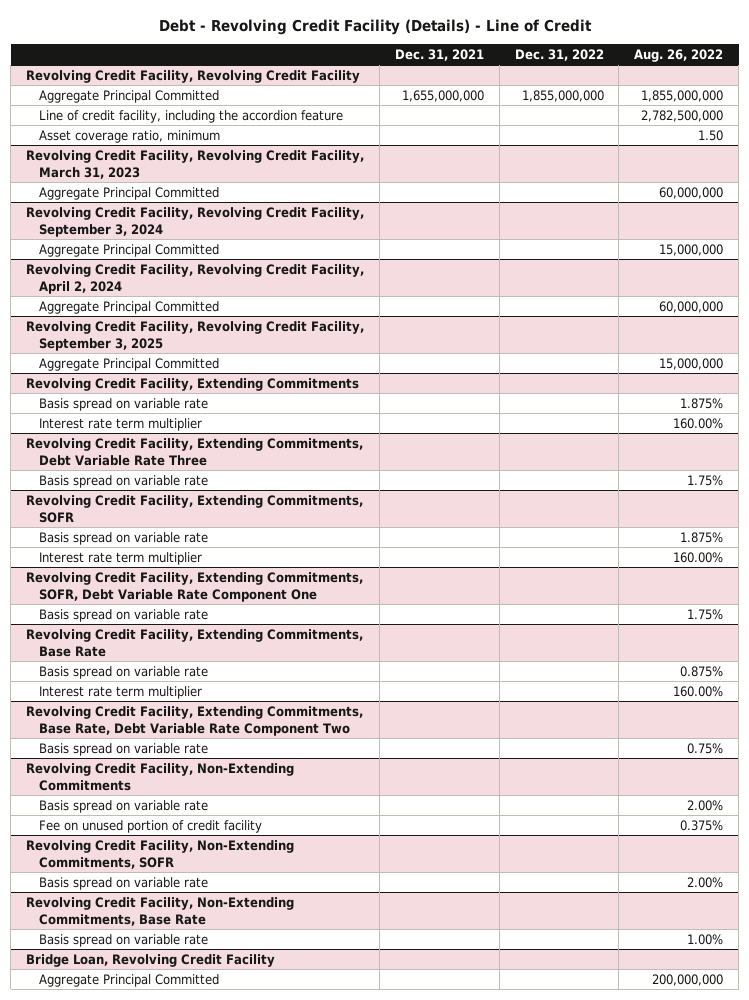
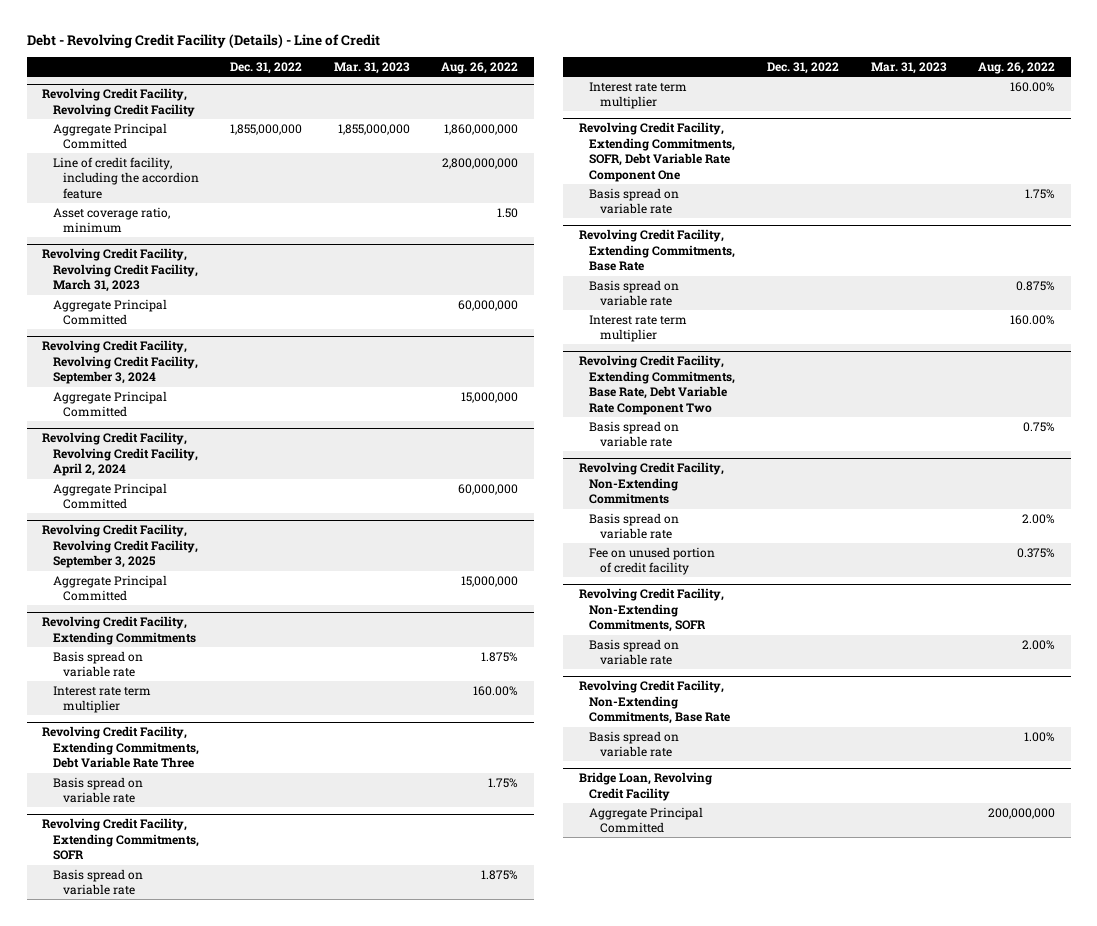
[394,48,484,61] Dec. 31, 2021 -> none
none -> [333,61,410,74] Mar. 31, 2023
[641,89,724,102] 1,855,000,000 -> [444,123,519,135] 1,860,000,000
[641,109,724,122] 2,782,500,000 -> [442,157,519,169] 2,800,000,000

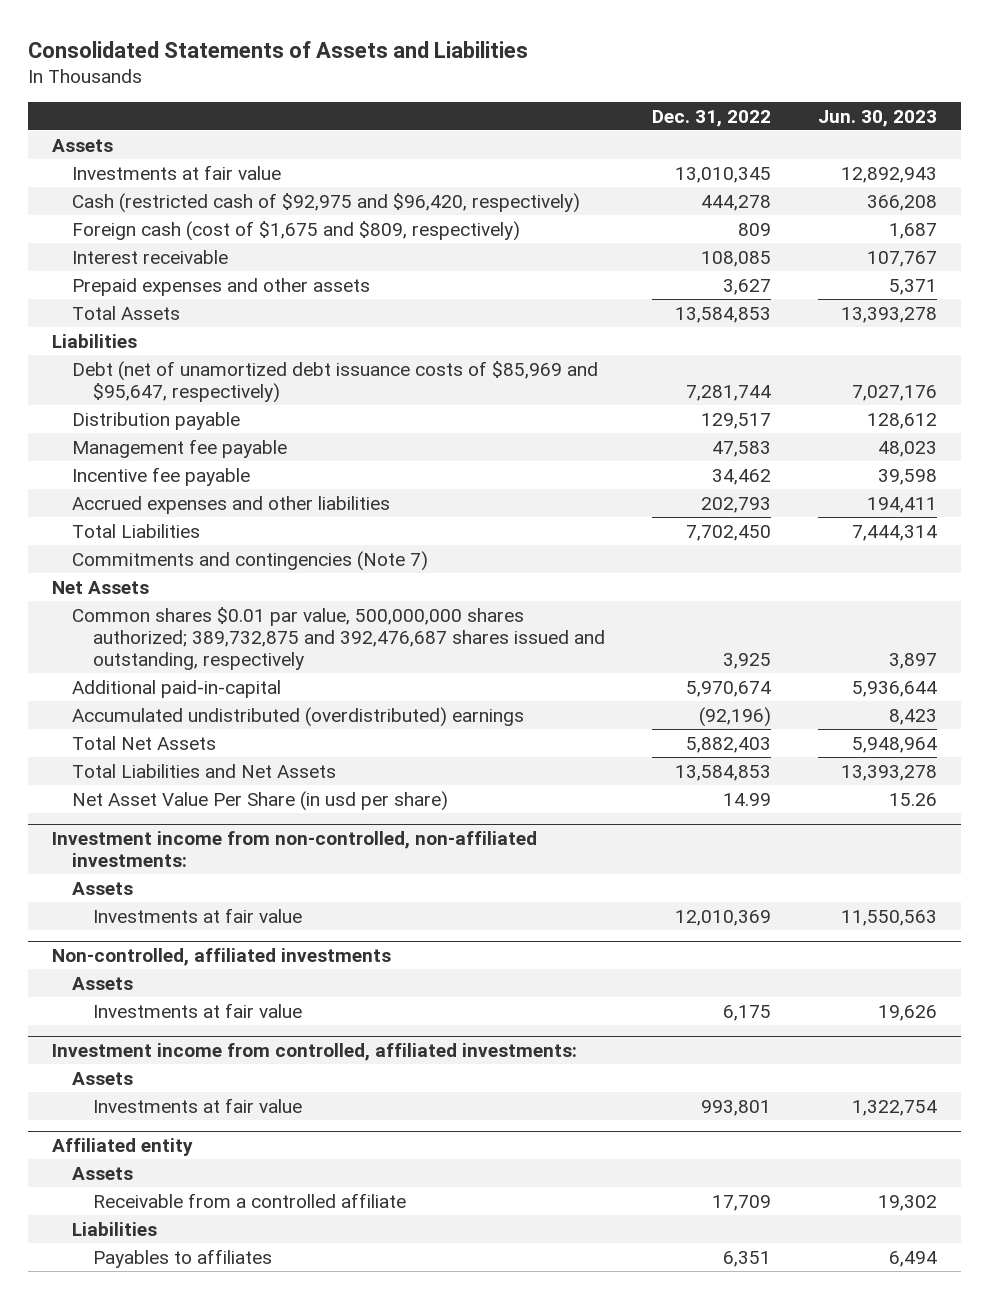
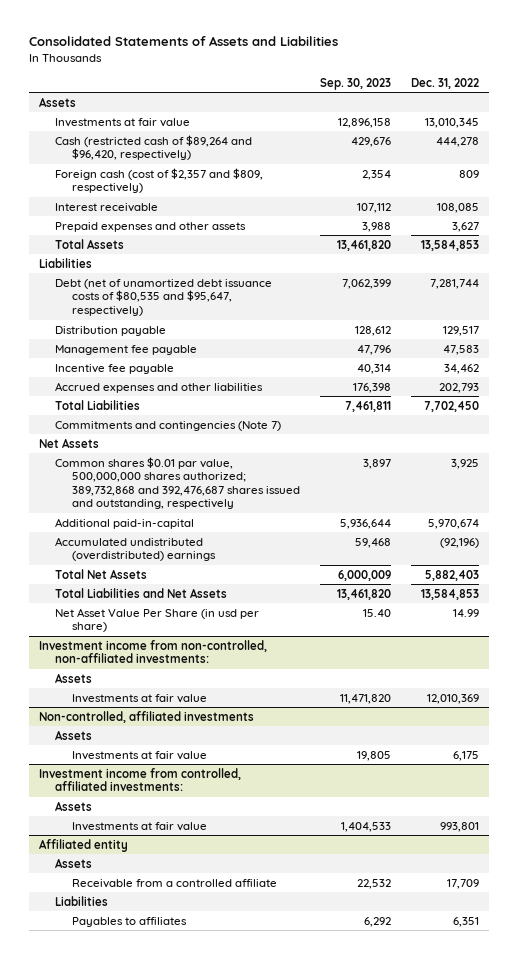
[818,109,938,127] Jun. 30, 2023 -> none
none -> [320,77,392,90] Sep. 30, 2023
[72,192,581,213] Cash (restricted cash of $92,975 and $96,420, respectively) -> [55,134,253,161] Cash (restricted cash of $89,264 and $96,420, respectively)
[72,220,521,241] Foreign cash (cost of $1,675 and $809, respectively) -> [55,167,264,194] Foreign cash (cost of $2,357 and $809, respectively)
[72,360,599,403] Debt (net of unamortized debt issuance costs of $85,969 and $95,647, respectively) -> [55,278,273,316] Debt (net of unamortized debt issuance costs of $80,535 and $95,647, respectively)
[72,606,606,671] Common shares $0.01 par value, 500,000,000 shares authorized; 389,732,875 and 392,476,687 shares issued and outstanding, respectively -> [55,456,300,510] Common shares $0.01 par value, 500,000,000 shares authorized; 389,732,868 and 392,476,687 shares issued and outstanding, respectively

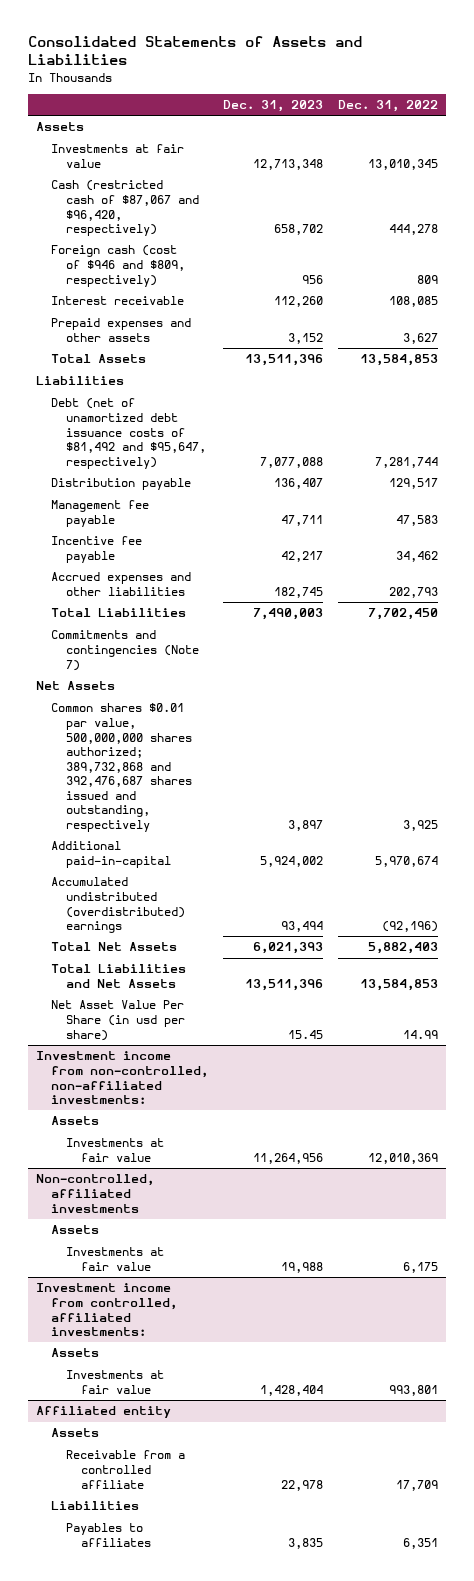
[320,77,392,90] Sep. 30, 2023 -> none
none -> [222,100,323,113] Dec. 31, 2023
[55,134,253,161] Cash (restricted cash of $89,264 and $96,420, respectively) -> [50,180,200,237] Cash (restricted cash of $87,067 and $96,420, respectively)
[55,167,264,194] Foreign cash (cost of $2,357 and $809, respectively) -> [50,245,186,287] Foreign cash (cost of $946 and $809, respectively)
[55,278,273,316] Debt (net of unamortized debt issuance costs of $80,535 and $95,647, respectively) -> [50,398,207,469] Debt (net of unamortized debt issuance costs of $81,492 and $95,647, respectively)

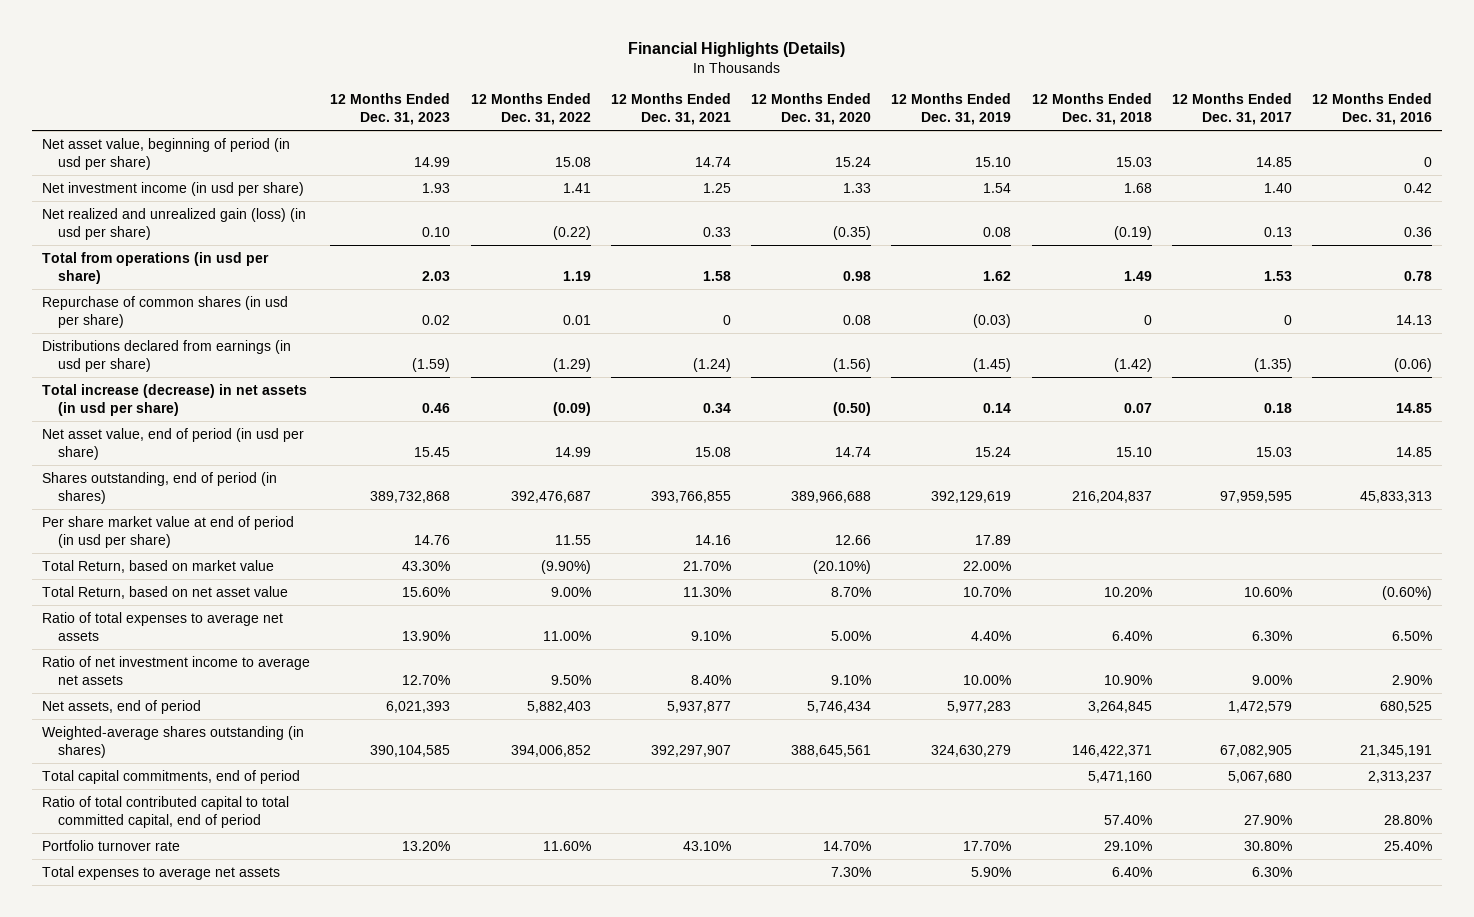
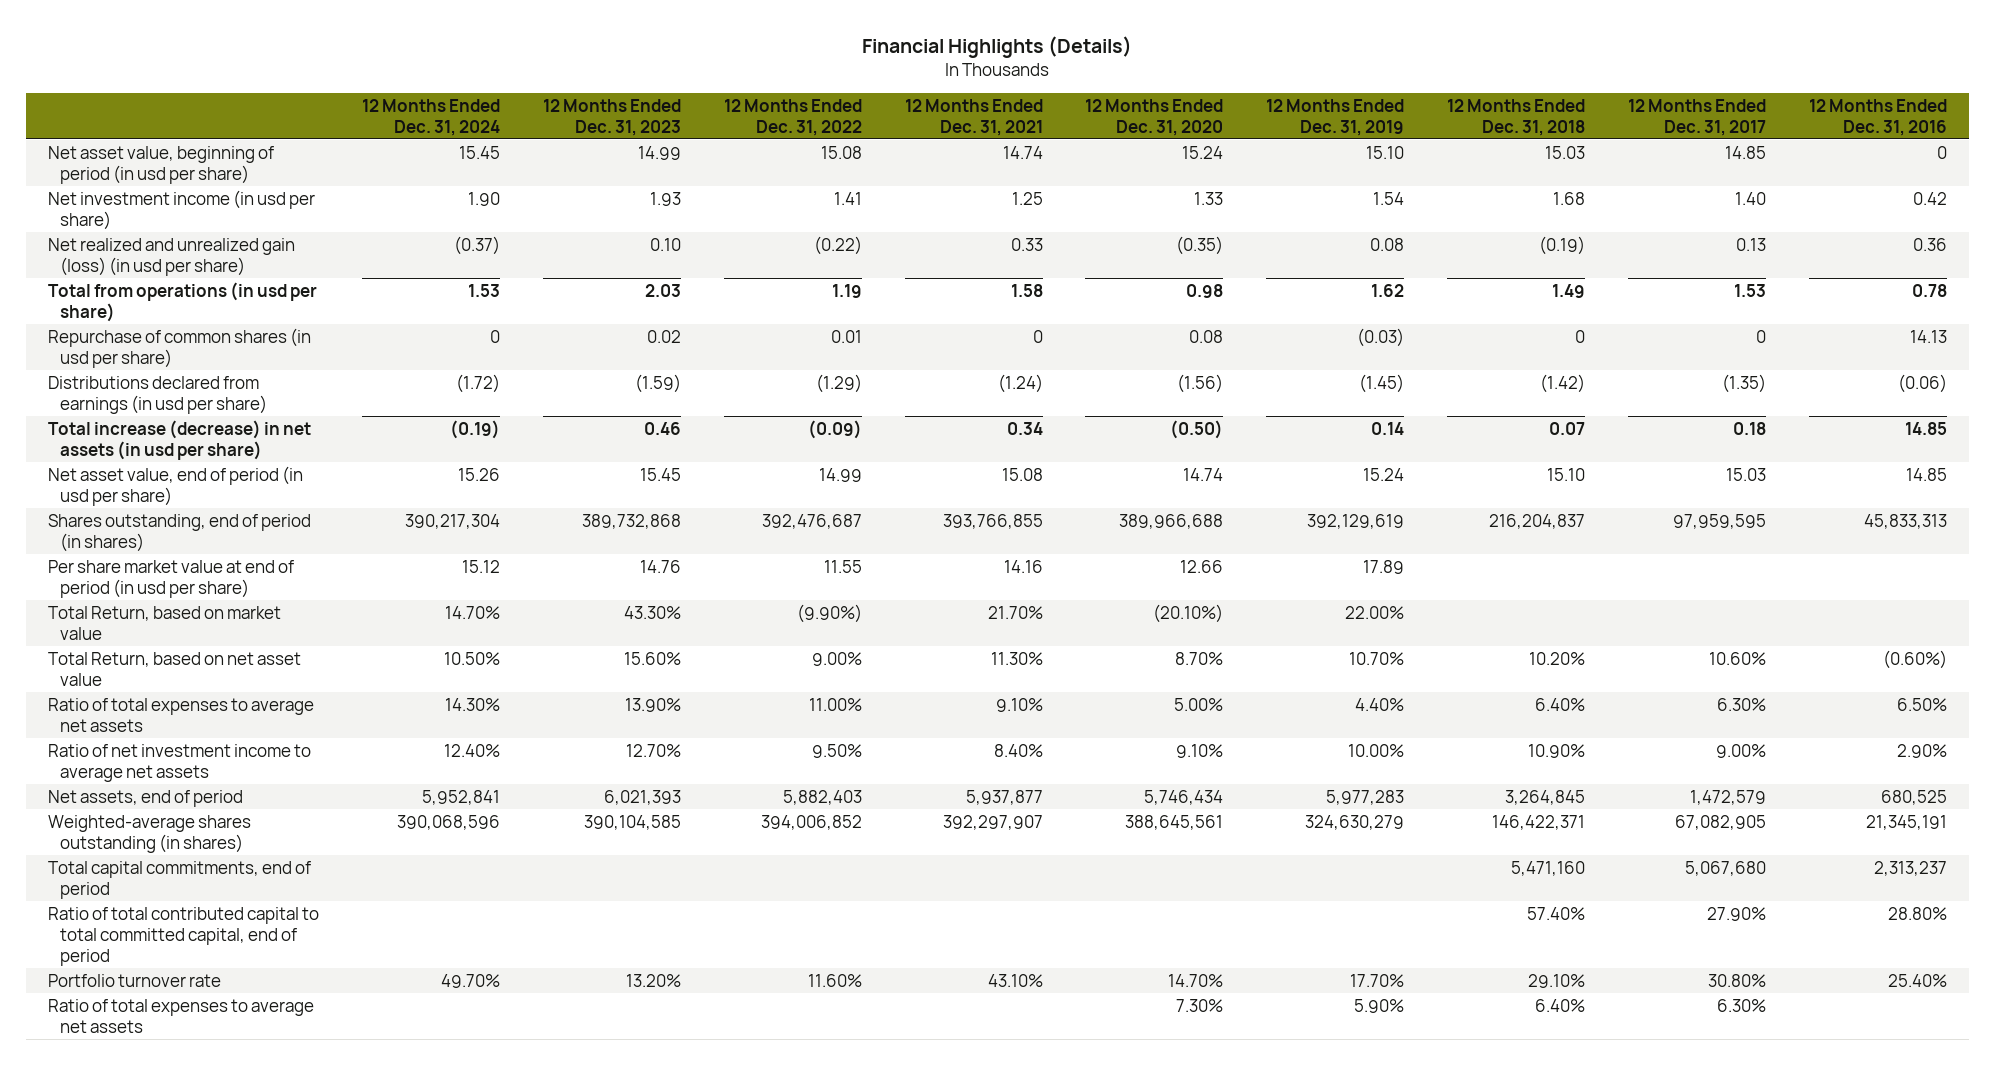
none -> [361,98,500,136] 12 Months Ended Dec. 31, 2024
[42,865,281,880] Total expenses to average net assets -> [47,998,314,1033] Ratio of total expenses to average net assets

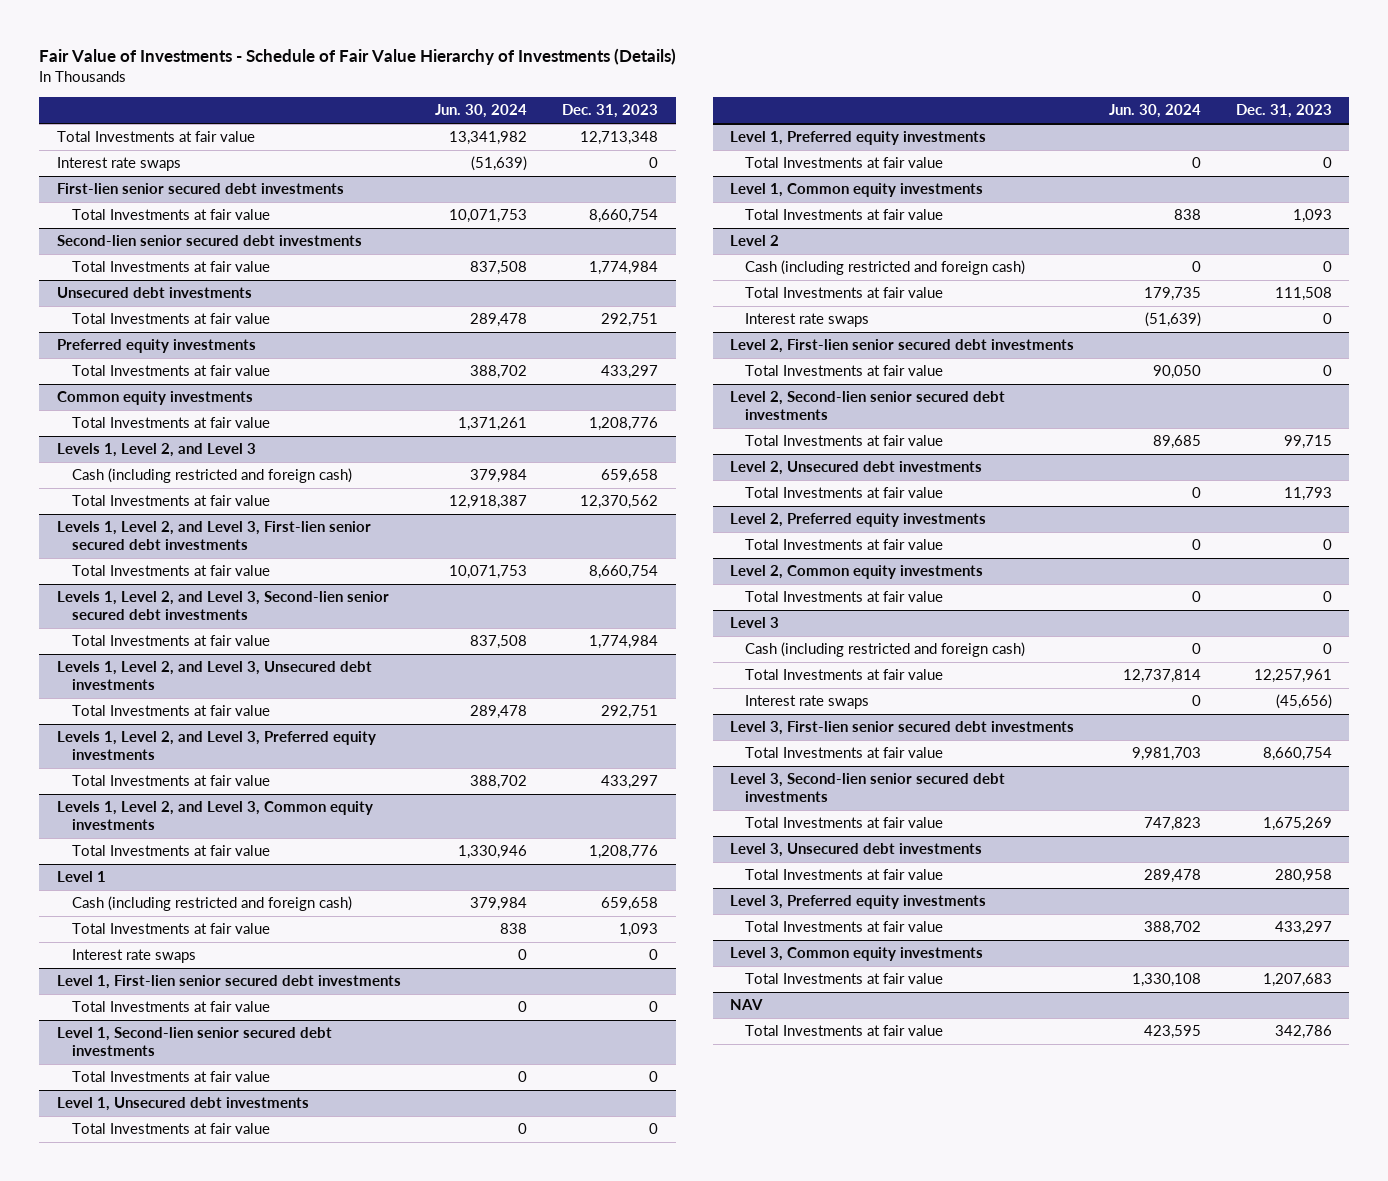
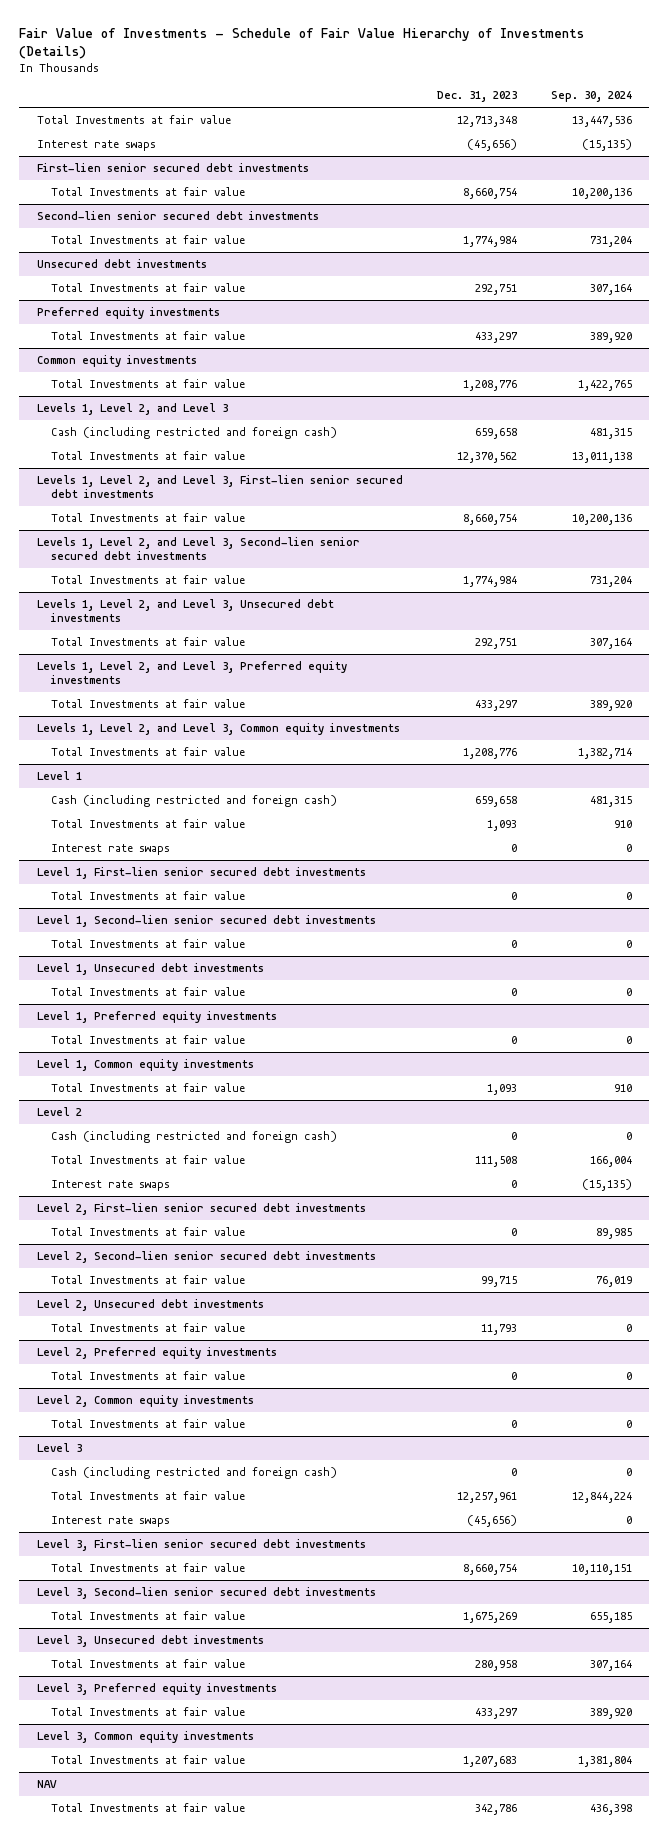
[435,104,528,119] Jun. 30, 2024 -> none
none -> [550,91,632,103] Sep. 30, 2024
[649,157,659,169] 0 -> [466,138,517,151] (45,656)

